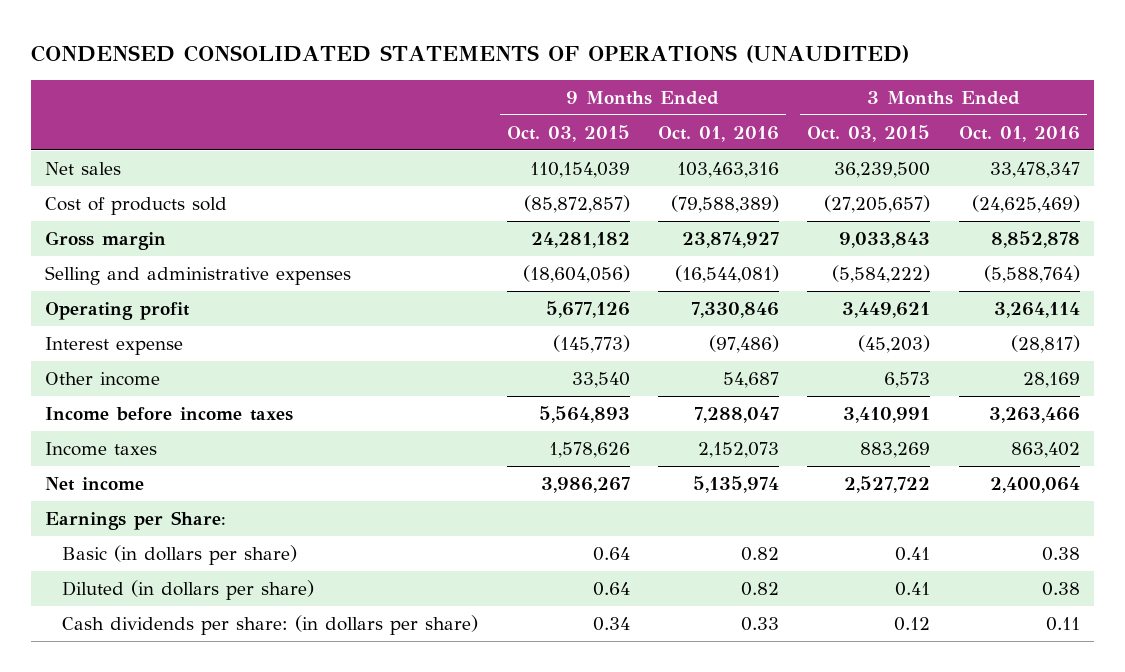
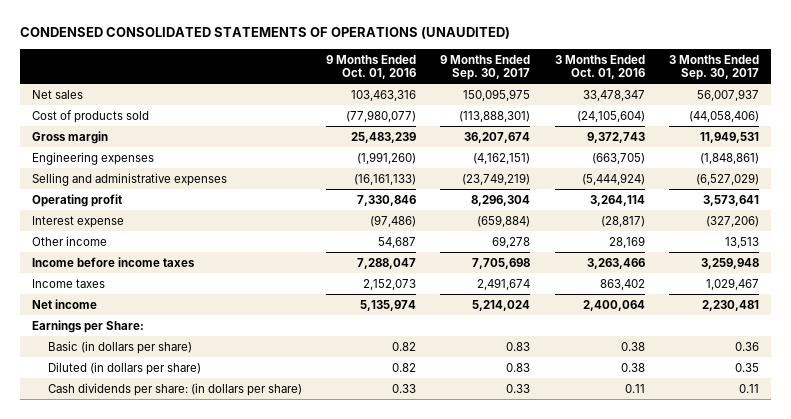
[506,124,630,142] Oct. 03, 2015 -> none
[807,124,931,142] Oct. 03, 2015 -> none
none -> [440,54,531,80] 9 Months Ended Sep. 30, 2017
none -> [669,54,760,80] 3 Months Ended Sep. 30, 2017
[671,195,780,214] (79,588,389) -> [346,109,417,122] (77,980,077)
[971,195,1080,214] (24,625,469) -> [576,110,645,122] (24,105,604)
[682,232,780,249] 23,874,927 -> [351,131,417,143] 25,483,239
[990,231,1080,249] 8,852,878 -> [586,131,645,143] 9,372,743
none -> [31,151,154,165] Engineering expenses
[675,265,780,284] (16,544,081) -> [354,173,417,185] (16,161,133)
[983,265,1080,284] (5,588,764) -> [581,172,645,185] (5,444,924)

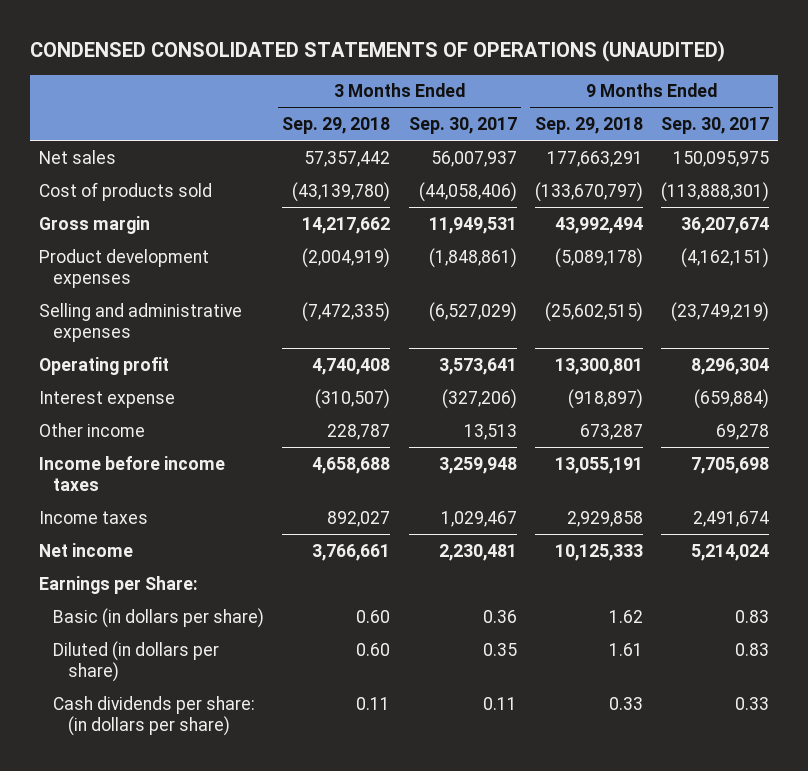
[326,54,417,79] 9 Months Ended Oct. 01, 2016 -> none
[554,54,645,79] 3 Months Ended Oct. 01, 2016 -> none
none -> [282,117,391,135] Sep. 29, 2018
none -> [534,117,643,135] Sep. 29, 2018
[31,151,154,165] Engineering expenses -> [38,248,209,288] Product development expenses

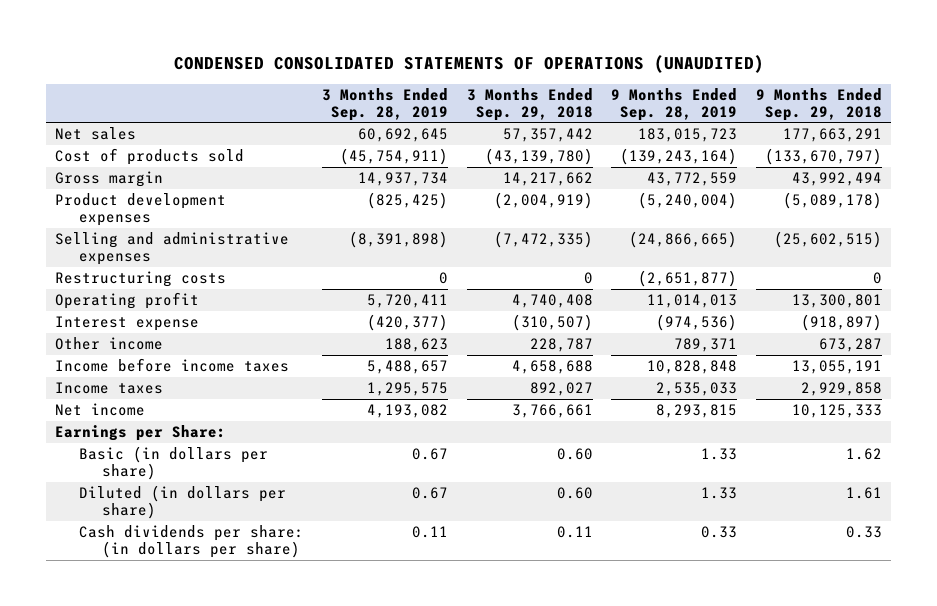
[408,117,517,135] Sep. 30, 2017 -> none
[660,117,769,135] Sep. 30, 2017 -> none
none -> [322,87,449,121] 3 Months Ended Sep. 28, 2019
none -> [611,87,738,121] 9 Months Ended Sep. 28, 2019
none -> [55,270,227,287] Restructuring costs

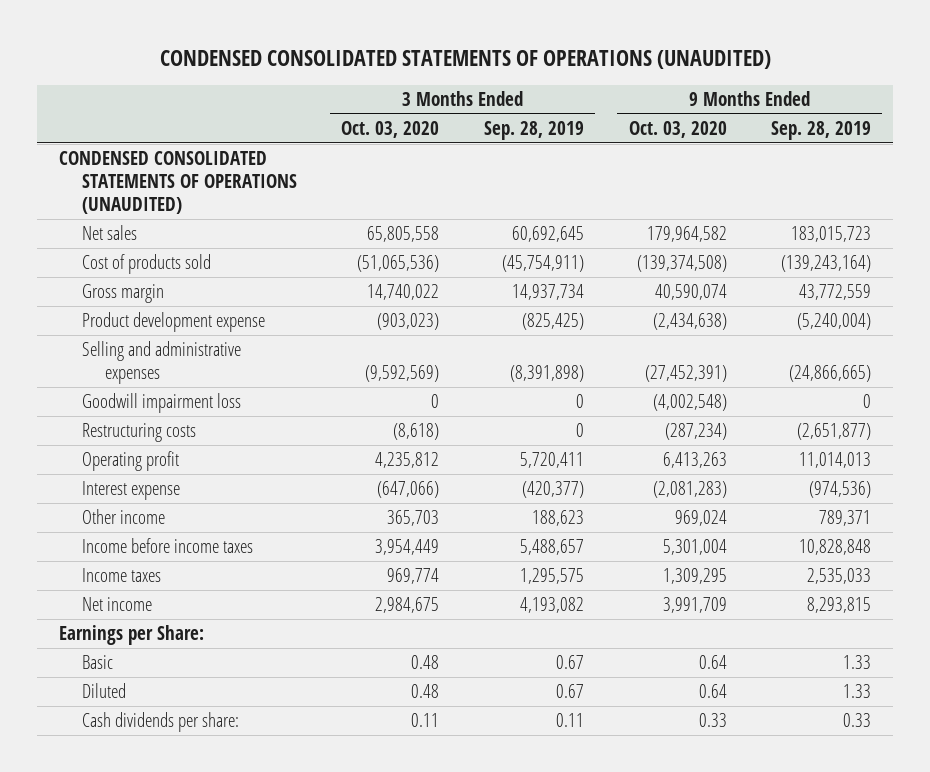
[466,87,593,121] 3 Months Ended Sep. 29, 2018 -> none
[756,87,883,121] 9 Months Ended Sep. 29, 2018 -> none
none -> [341,120,440,138] Oct. 03, 2020
none -> [628,120,727,138] Oct. 03, 2020
none -> [59,151,297,215] CONDENSED CONSOLIDATED STATEMENTS OF OPERATIONS (UNAUDITED)
[55,192,227,227] Product development expenses -> [81,312,265,333] Product development expense
none -> [81,393,241,414] Goodwill impairment loss
[78,445,268,481] Basic (in dollars per share) -> [81,655,113,670] Basic
[78,484,286,520] Diluted (in dollars per share) -> [81,683,126,699] Diluted
[78,524,304,559] Cash dividends per share: (in dollars per share) -> [81,712,239,733] Cash dividends per share:

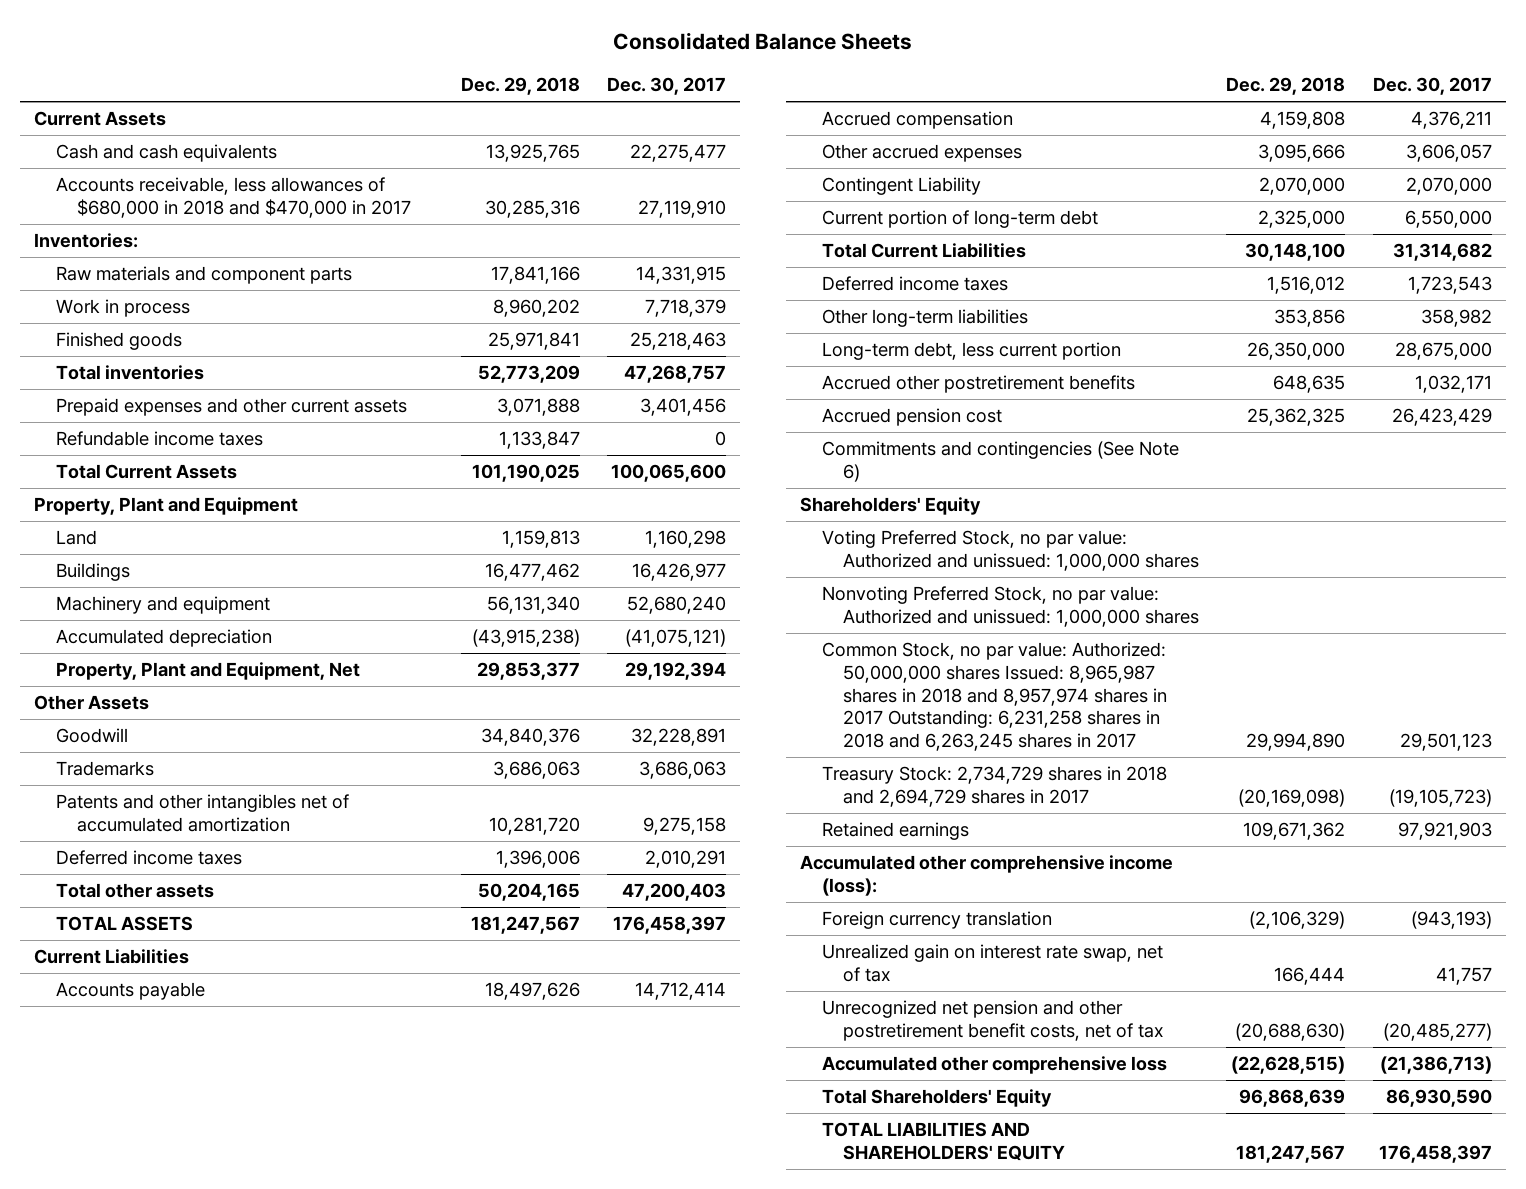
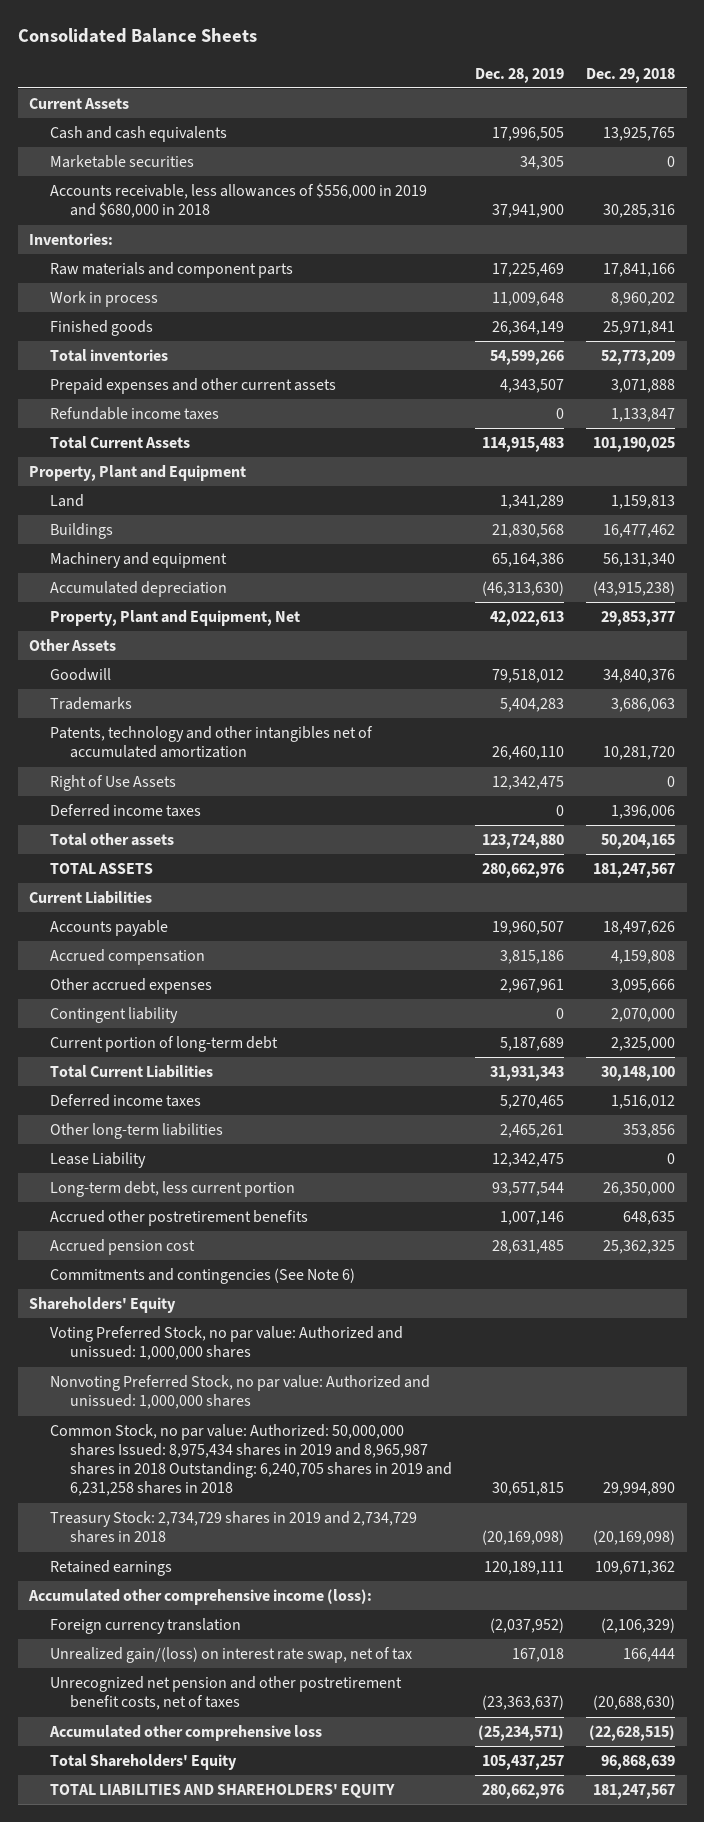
[607,77,727,96] Dec. 30, 2017 -> none
none -> [474,67,564,83] Dec. 28, 2019
none -> [49,155,194,169] Marketable securities
[55,177,412,218] Accounts receivable, less allowances of $680,000 in 2018 and $470,000 in 2017 -> [49,183,427,219] Accounts receivable, less allowances of $556,000 in 2019 and $680,000 in 2018
[55,794,349,832] Patents and other intangibles net of accumulated amortization -> [49,726,373,759] Patents, technology and other intangibles net of accumulated amortization
none -> [49,775,176,792] Right of Use Assets
[821,177,981,196] Contingent Liability -> [49,1007,178,1024] Contingent liability
none -> [49,1152,146,1169] Lease Liability
[821,642,1168,752] Common Stock, no par value: Authorized: 50,000,000 shares Issued: 8,965,987 shares in 2018 and 8,957,974 shares in 2017 Outstanding: 6,231,258 shares in 2018 and 6,263,245 shares in 2017 -> [49,1424,453,1497] Common Stock, no par value: Authorized: 50,000,000 shares Issued: 8,975,434 shares in 2019 and 8,965,987 shares in 2018 Outstanding: 6,240,705 shares in 2019 and 6,231,258 shares in 2018
[821,766,1167,807] Treasury Stock: 2,734,729 shares in 2018 and 2,694,729 shares in 2017 -> [49,1511,417,1544] Treasury Stock: 2,734,729 shares in 2019 and 2,734,729 shares in 2018
[821,944,1163,982] Unrealized gain on interest rate swap, net of tax -> [49,1647,412,1664] Unrealized gain/(loss) on interest rate swap, net of tax
[821,1000,1164,1041] Unrecognized net pension and other postretirement benefit costs, net of tax -> [49,1676,402,1711] Unrecognized net pension and other postretirement benefit costs, net of taxes

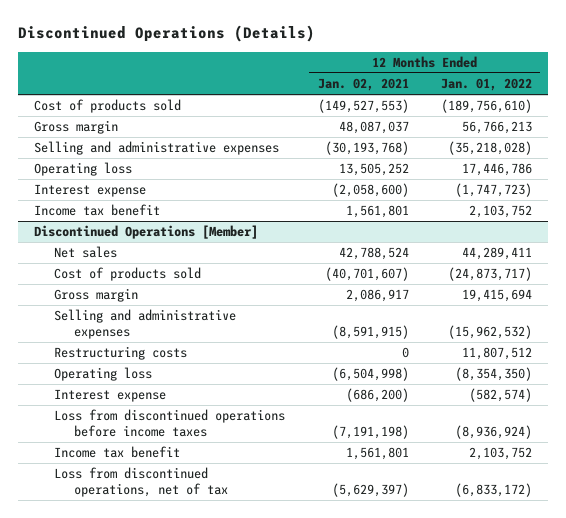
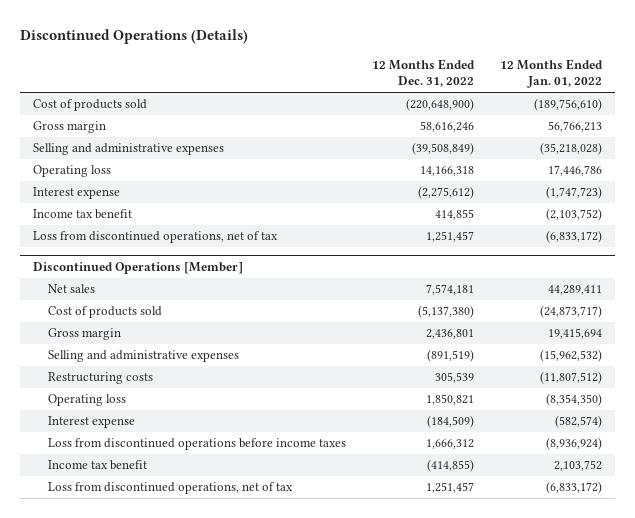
[317,78,409,92] Jan. 02, 2021 -> none
none -> [371,58,475,88] 12 Months Ended Dec. 31, 2022
[469,205,533,219] 2,103,752 -> [545,208,602,222] (2,103,752)
none -> [33,231,279,244] Loss from discontinued operations, net of tax
[462,347,533,361] 11,807,512 -> [539,371,602,385] (11,807,512)

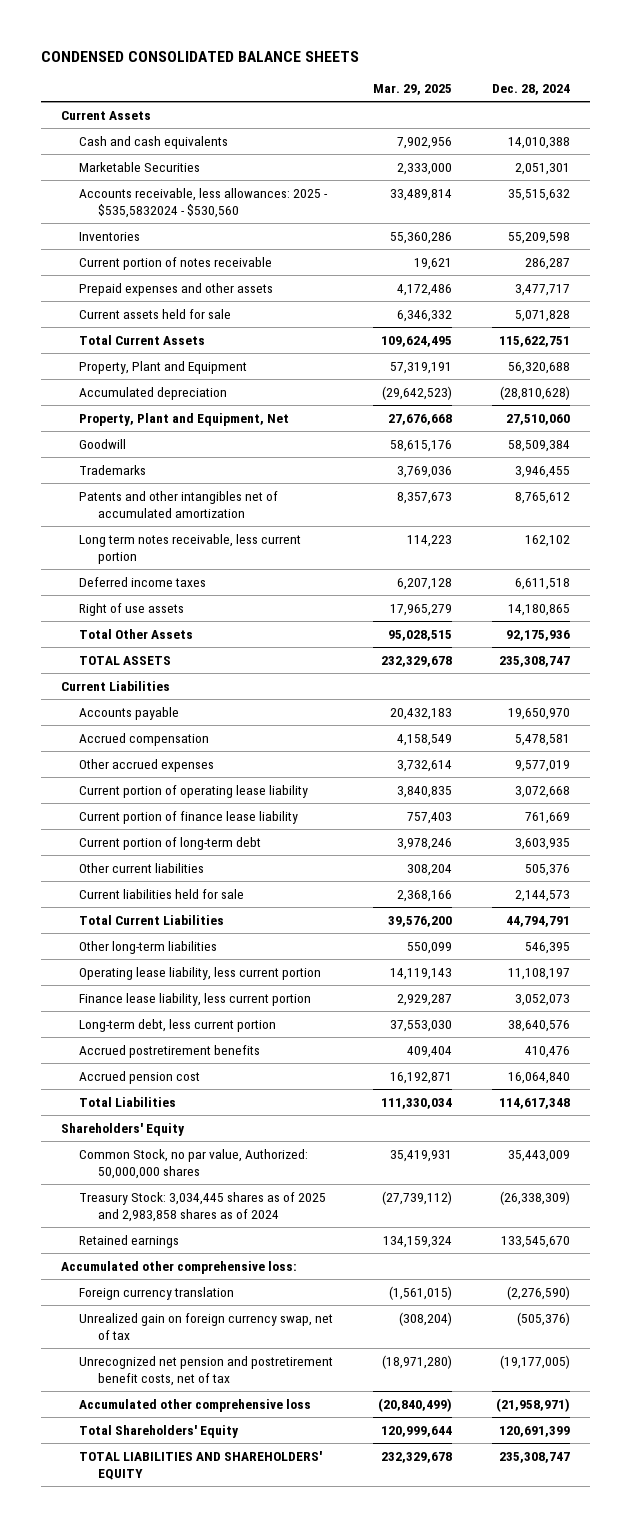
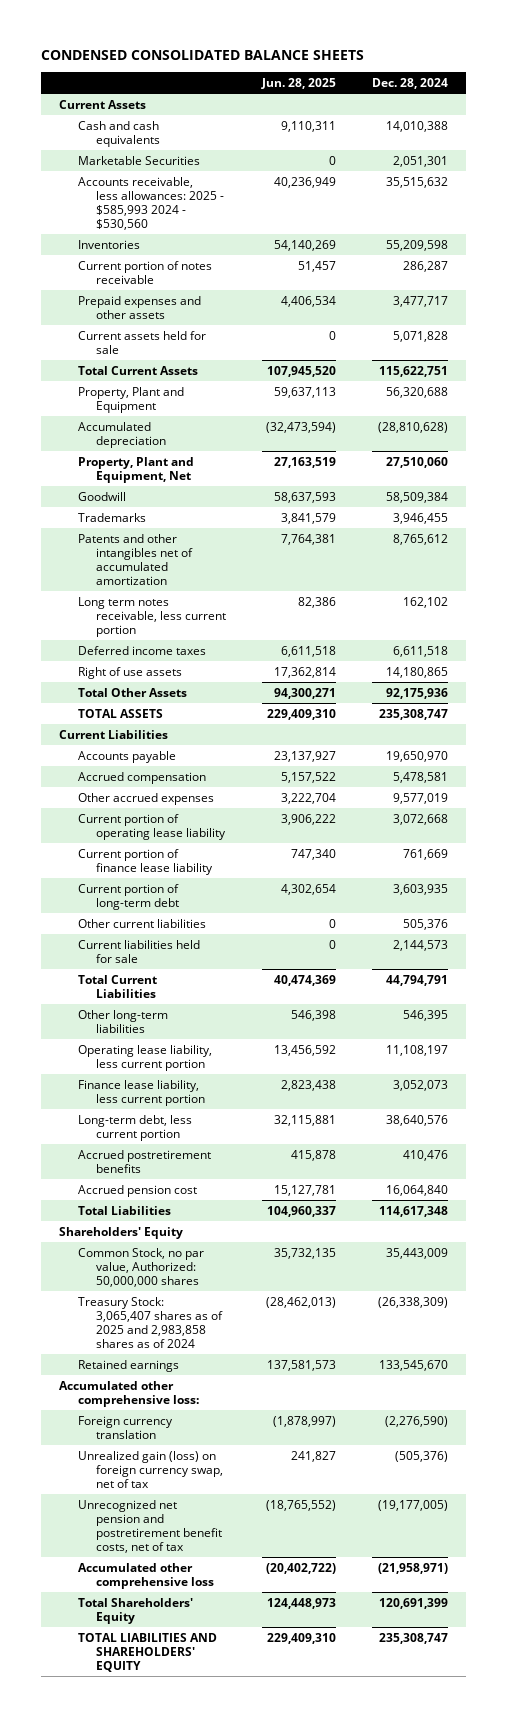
[373,83,453,95] Mar. 29, 2025 -> none
none -> [260,77,336,89] Jun. 28, 2025
[79,187,329,218] Accounts receivable, less allowances: 2025 - $535,5832024 - $530,560 -> [77,176,225,230] Accounts receivable, less allowances: 2025 - $585,993 2024 - $530,560
[79,1191,327,1222] Treasury Stock: 3,034,445 shares as of 2025 and 2,983,858 shares as of 2024 -> [77,1296,224,1348] Treasury Stock: 3,065,407 shares as of 2025 and 2,983,858 shares as of 2024
[79,1312,334,1340] Unrealized gain on foreign currency swap, net of tax -> [77,1450,224,1488] Unrealized gain (loss) on foreign currency swap, net of tax

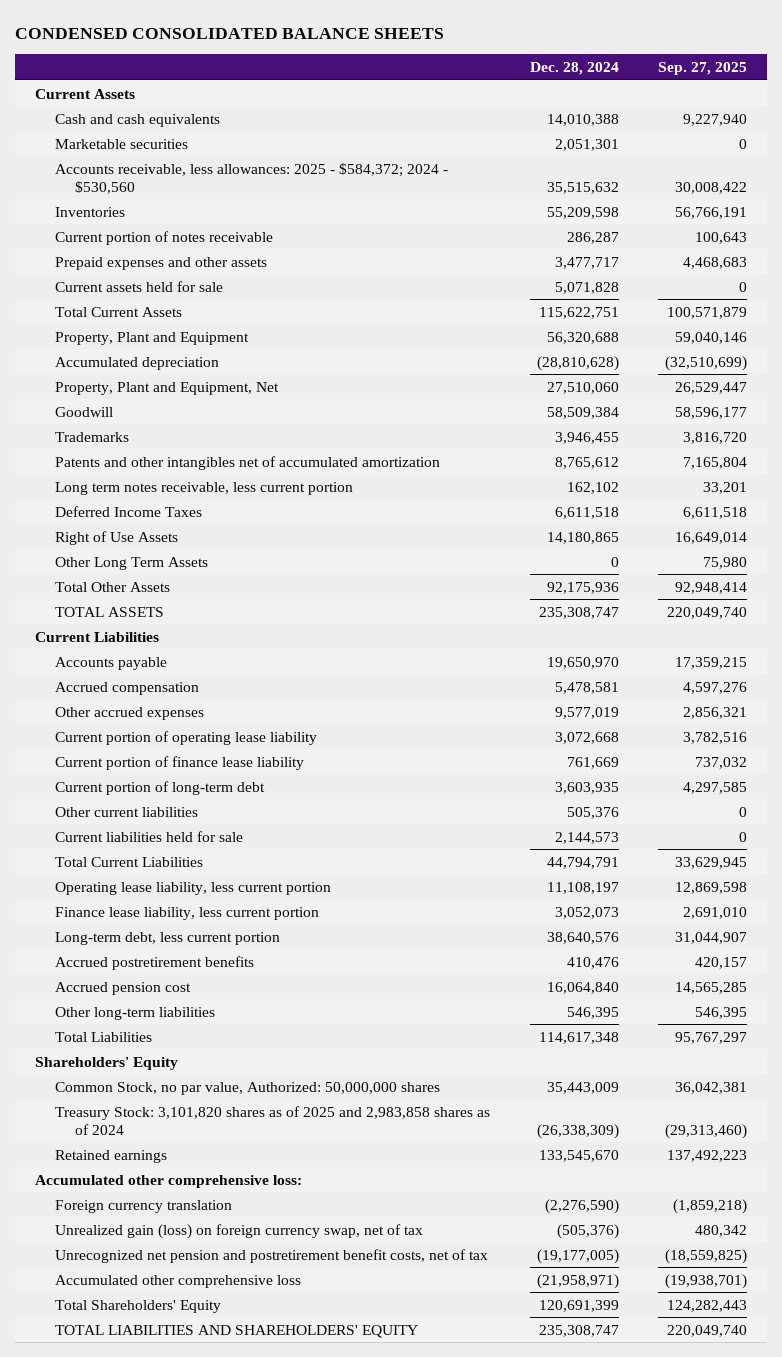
[260,77,336,89] Jun. 28, 2025 -> none
none -> [658,62,748,76] Sep. 27, 2025
[77,155,200,165] Marketable Securities -> [55,138,189,149] Marketable securities
[77,176,225,230] Accounts receivable, less allowances: 2025 - $585,993 2024 - $530,560 -> [55,162,449,194] Accounts receivable, less allowances: 2025 - $584,372; 2024 - $530,560
[77,645,206,655] Deferred income taxes -> [55,505,203,517] Deferred Income Taxes
[77,666,182,679] Right of use assets -> [55,530,179,545] Right of Use Assets
none -> [55,556,209,570] Other Long Term Assets
[77,1009,168,1033] Other long-term liabilities -> [55,1006,216,1020] Other long-term liabilities
[77,1296,224,1348] Treasury Stock: 3,065,407 shares as of 2025 and 2,983,858 shares as of 2024 -> [55,1105,491,1135] Treasury Stock: 3,101,820 shares as of 2025 and 2,983,858 shares as of 2024

